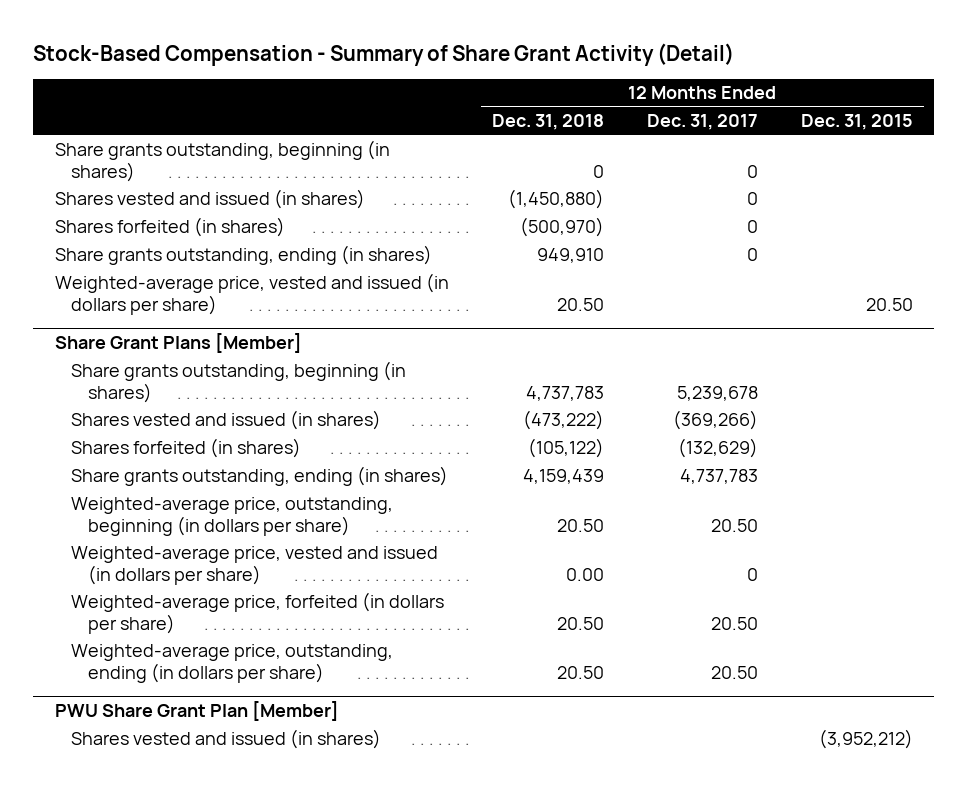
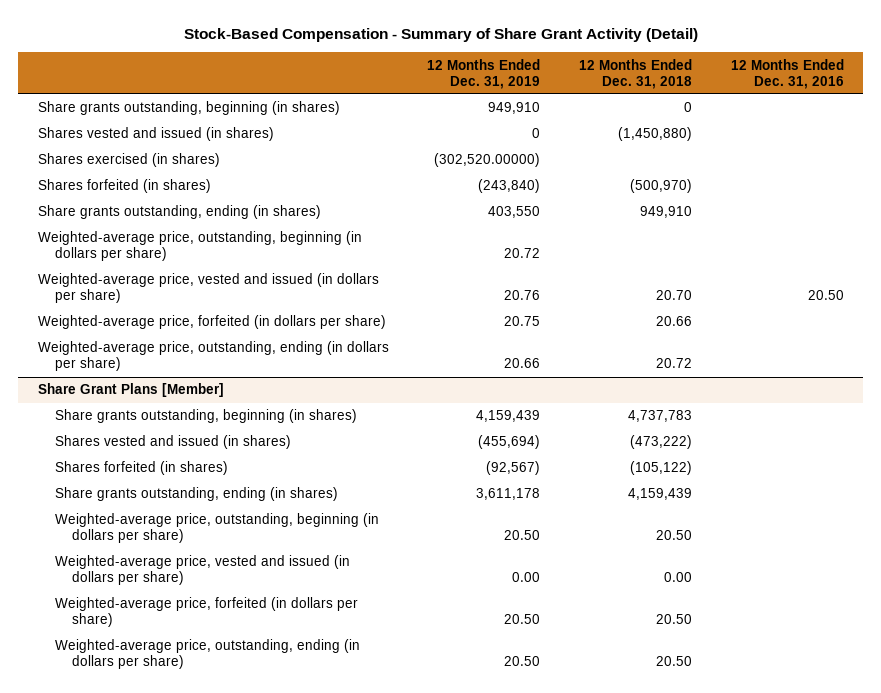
[646,114,758,131] Dec. 31, 2017 -> none
[800,114,913,131] Dec. 31, 2015 -> none
none -> [427,58,541,89] 12 Months Ended Dec. 31, 2019
none -> [730,58,844,89] 12 Months Ended Dec. 31, 2016
none -> [37,153,220,168] Shares exercised (in shares)
none -> [37,231,362,262] Weighted-average price, outstanding, beginning (in dollars per share)
[556,297,604,311] 20.50 -> [656,290,693,301] 20.70
none -> [37,315,386,330] Weighted-average price, forfeited (in dollars per share)
none -> [37,341,389,372] Weighted-average price, outstanding, ending (in dollars per share)
[54,701,339,722] PWU Share Grant Plan [Member] -> none
[71,729,382,750] Shares vested and issued (in shares) -> none

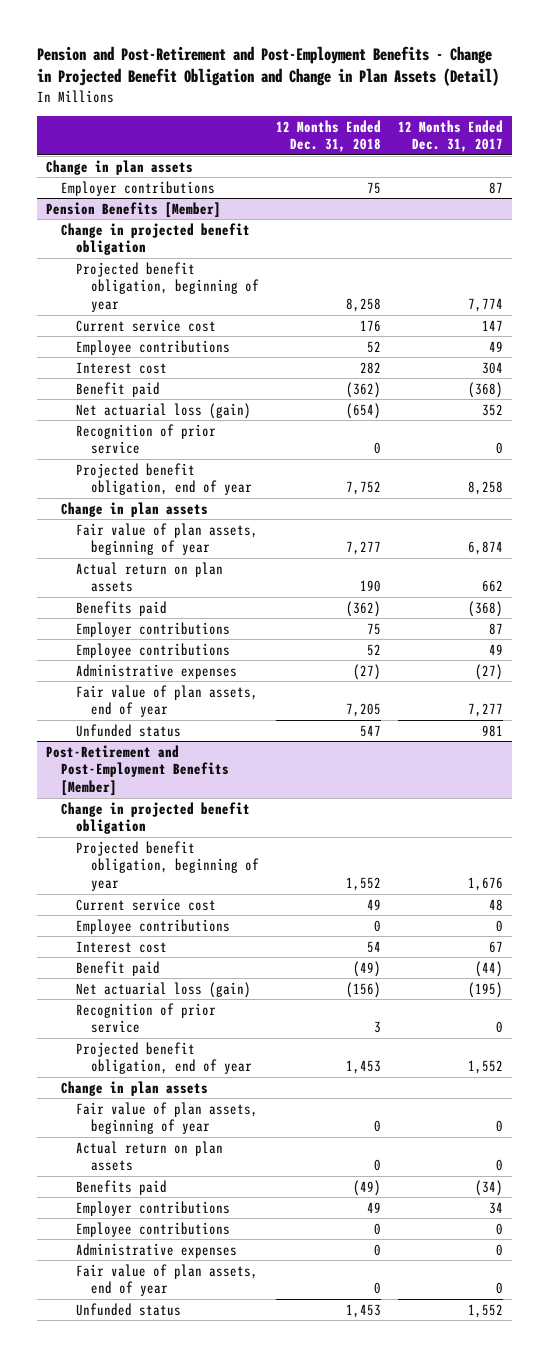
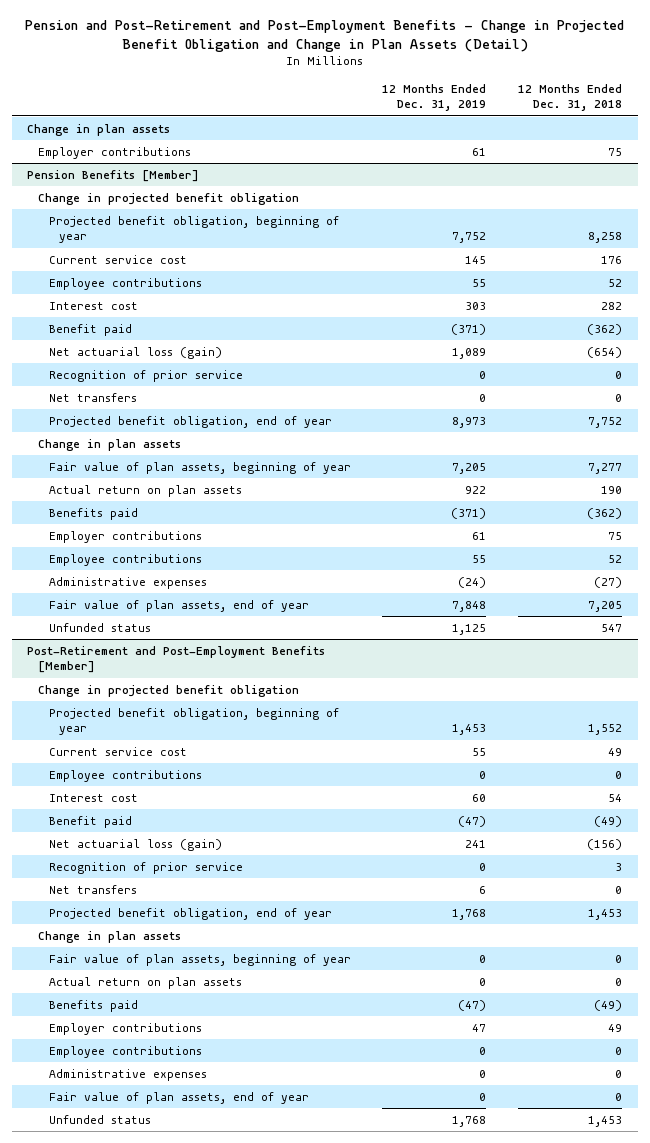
[398,119,504,153] 12 Months Ended Dec. 31, 2017 -> none
none -> [382,83,487,112] 12 Months Ended Dec. 31, 2019
none -> [48,392,137,402] Net transfers
none -> [48,884,137,894] Net transfers

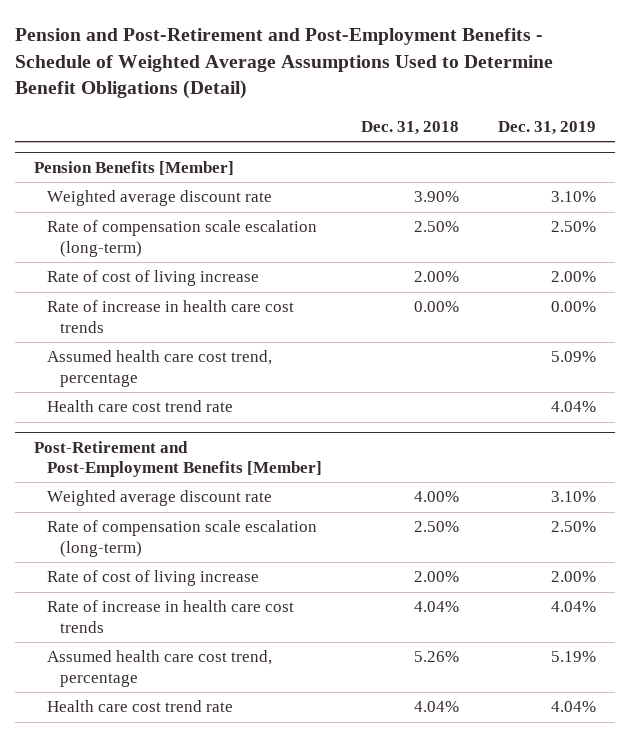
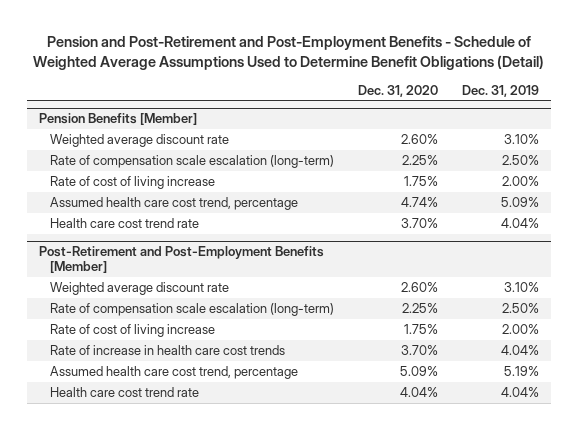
[361,120,460,135] Dec. 31, 2018 -> none
none -> [358,84,439,97] Dec. 31, 2020
[47,300,295,333] Rate of increase in health care cost trends -> none

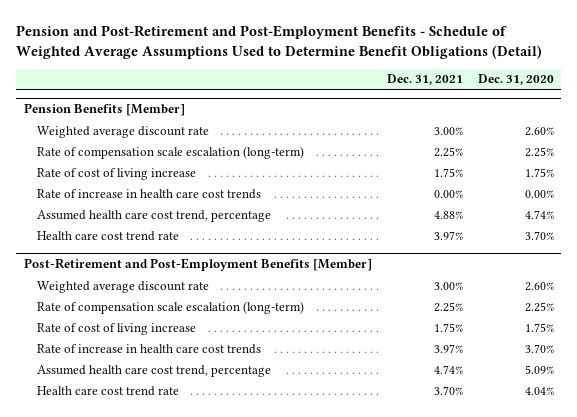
[462,84,540,97] Dec. 31, 2019 -> none
none -> [386,74,463,86] Dec. 31, 2021
none -> [36,188,261,199] Rate of increase in health care cost trends

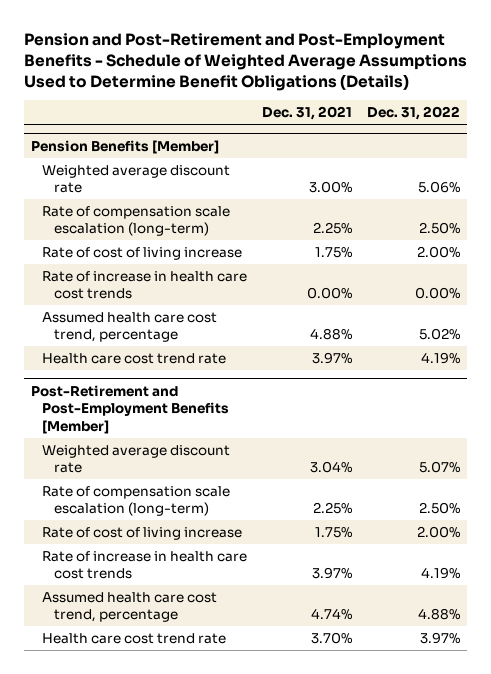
[16,24,543,59] Pension and Post-Retirement and Post-Employment Benefits - Schedule of Weighted Average Assumptions Used to Determine Benefit Obligations (Detail) -> [23,32,467,91] Pension and Post-Retirement and Post-Employment Benefits - Schedule of Weighted Average Assumptions Used to Determine Benefit Obligations (Details)
[477,74,554,86] Dec. 31, 2020 -> none
none -> [366,106,460,121] Dec. 31, 2022
[433,281,463,290] 3.00% -> [310,461,353,474] 3.04%

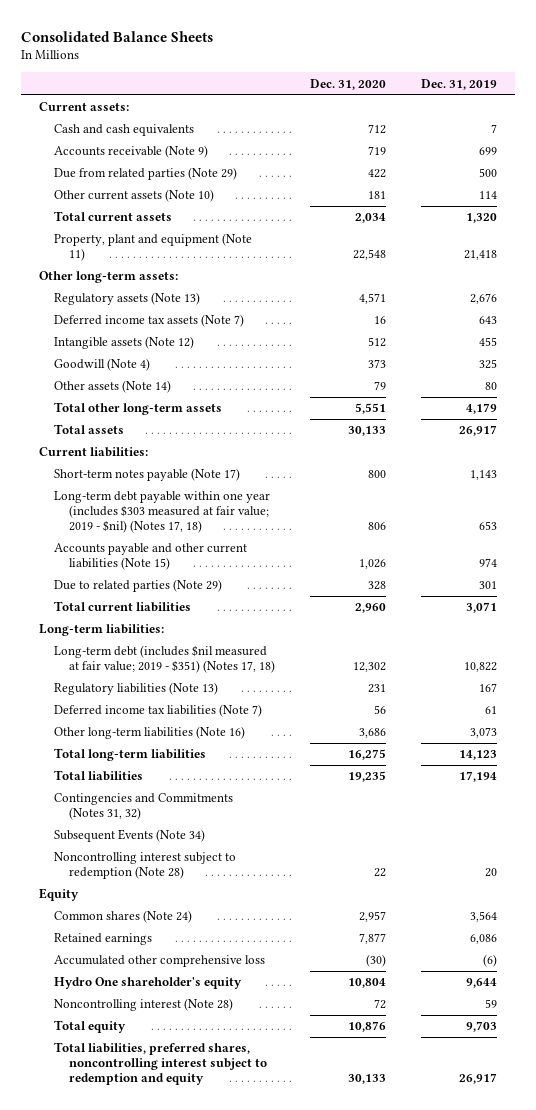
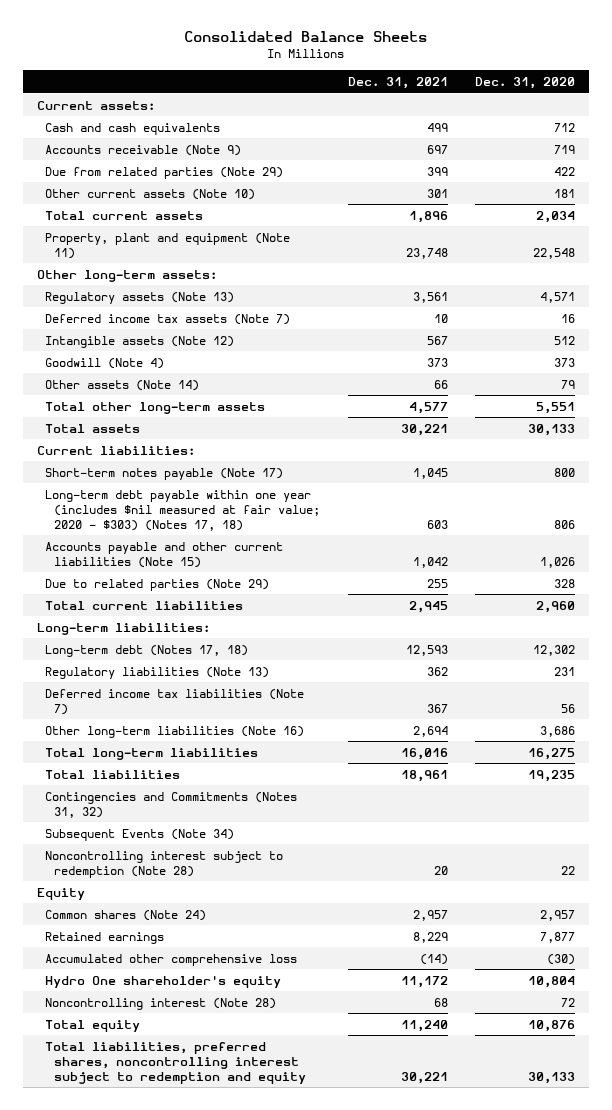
[421,78,498,90] Dec. 31, 2019 -> none
none -> [347,77,448,90] Dec. 31, 2021
[53,491,270,534] Long-term debt payable within one year (includes $303 measured at fair value; 2019 - $nil) (Notes 17, 18) -> [45,489,321,531] Long-term debt payable within one year (includes $nil measured at fair value; 2020 - $303) (Notes 17, 18)
[53,645,275,674] Long-term debt (includes $nil measured at fair value; 2019 - $351) (Notes 17, 18) -> [45,644,249,657] Long-term debt (Notes 17, 18)

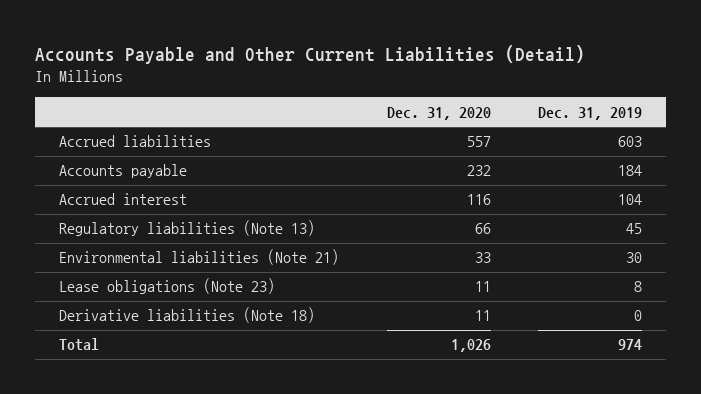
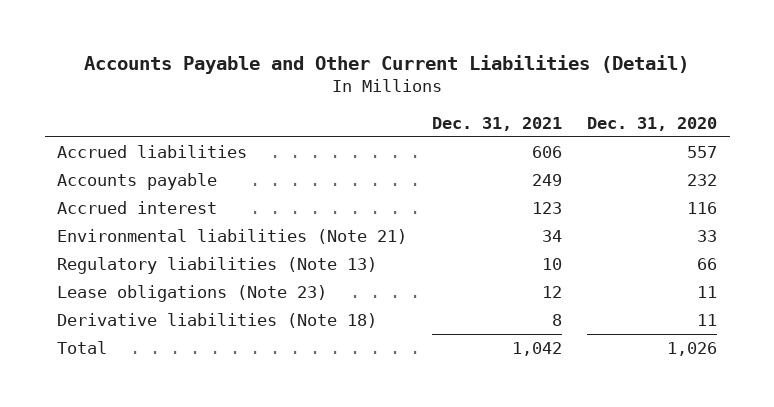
[538,106,643,120] Dec. 31, 2019 -> none
none -> [432,116,563,131] Dec. 31, 2021
[58,220,315,237] Regulatory liabilities (Note 13) -> [57,257,378,275] Regulatory liabilities (Note 13)

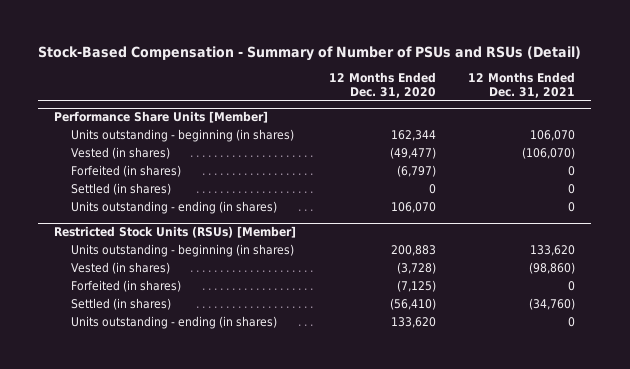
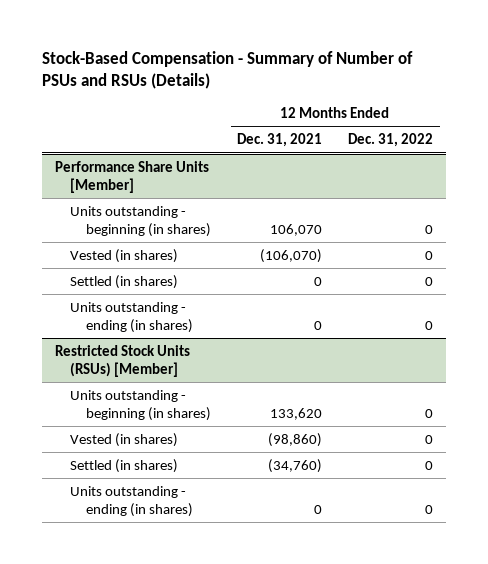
[38,45,582,61] Stock-Based Compensation - Summary of Number of PSUs and RSUs (Detail) -> [41,50,413,90] Stock-Based Compensation - Summary of Number of PSUs and RSUs (Details)
[328,71,436,98] 12 Months Ended Dec. 31, 2020 -> none
none -> [348,133,434,148] Dec. 31, 2022
[71,165,182,178] Forfeited (in shares) -> none
[71,280,182,293] Forfeited (in shares) -> none

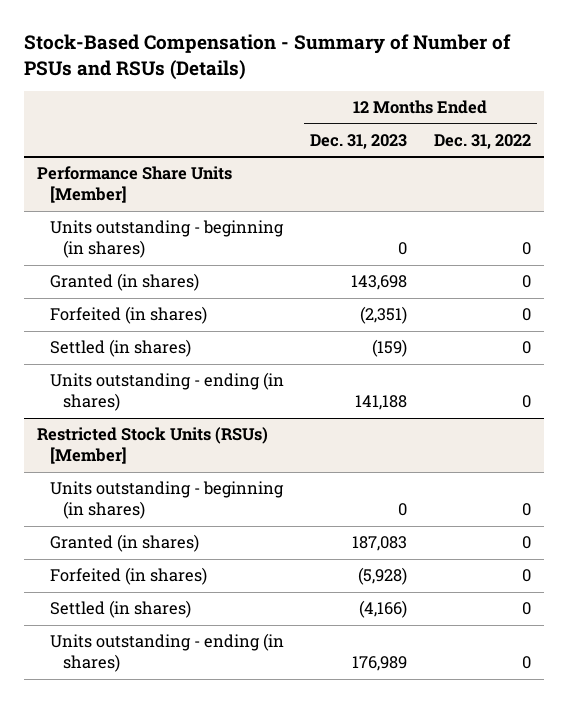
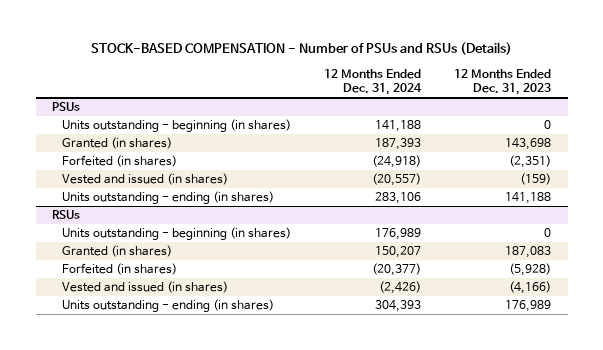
[23,34,511,80] Stock-Based Compensation - Summary of Number of PSUs and RSUs (Details) -> [90,42,512,56] STOCK-BASED COMPENSATION - Number of PSUs and RSUs (Details)
[433,133,531,149] Dec. 31, 2022 -> none
none -> [323,68,422,96] 12 Months Ended Dec. 31, 2024
[36,166,232,204] Performance Share Units [Member] -> [52,102,81,112] PSUs
[49,339,191,358] Settled (in shares) -> [61,173,228,186] Vested and issued (in shares)
[36,427,268,465] Restricted Stock Units (RSUs) [Member] -> [52,210,81,220] RSUs
[49,600,191,619] Settled (in shares) -> [61,281,228,294] Vested and issued (in shares)

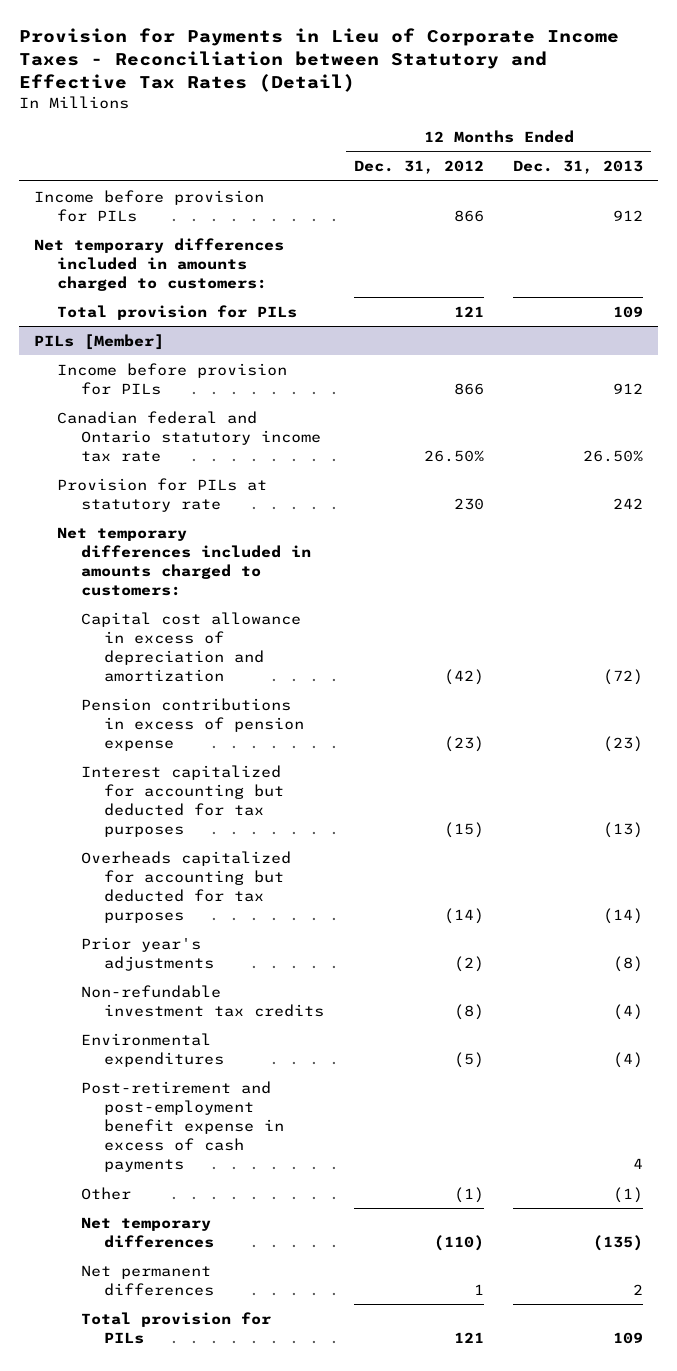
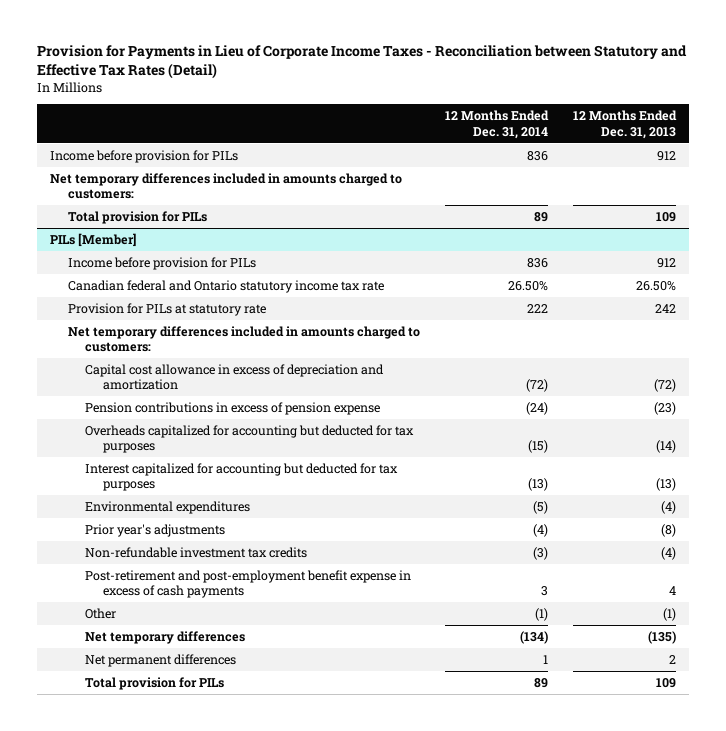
[353,160,484,175] Dec. 31, 2012 -> none
none -> [445,109,550,139] 12 Months Ended Dec. 31, 2014
[80,764,284,838] Interest capitalized for accounting but deducted for tax purposes -> [85,462,399,492] Interest capitalized for accounting but deducted for tax purposes
[80,1032,224,1067] Environmental expenditures -> [85,500,251,514] Environmental expenditures

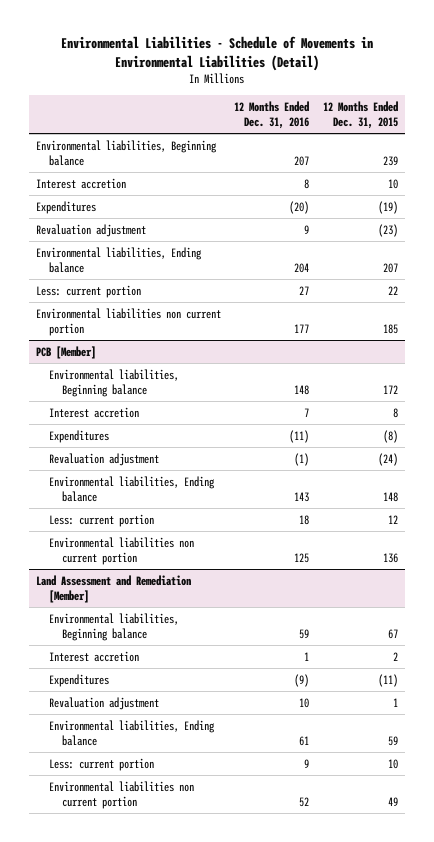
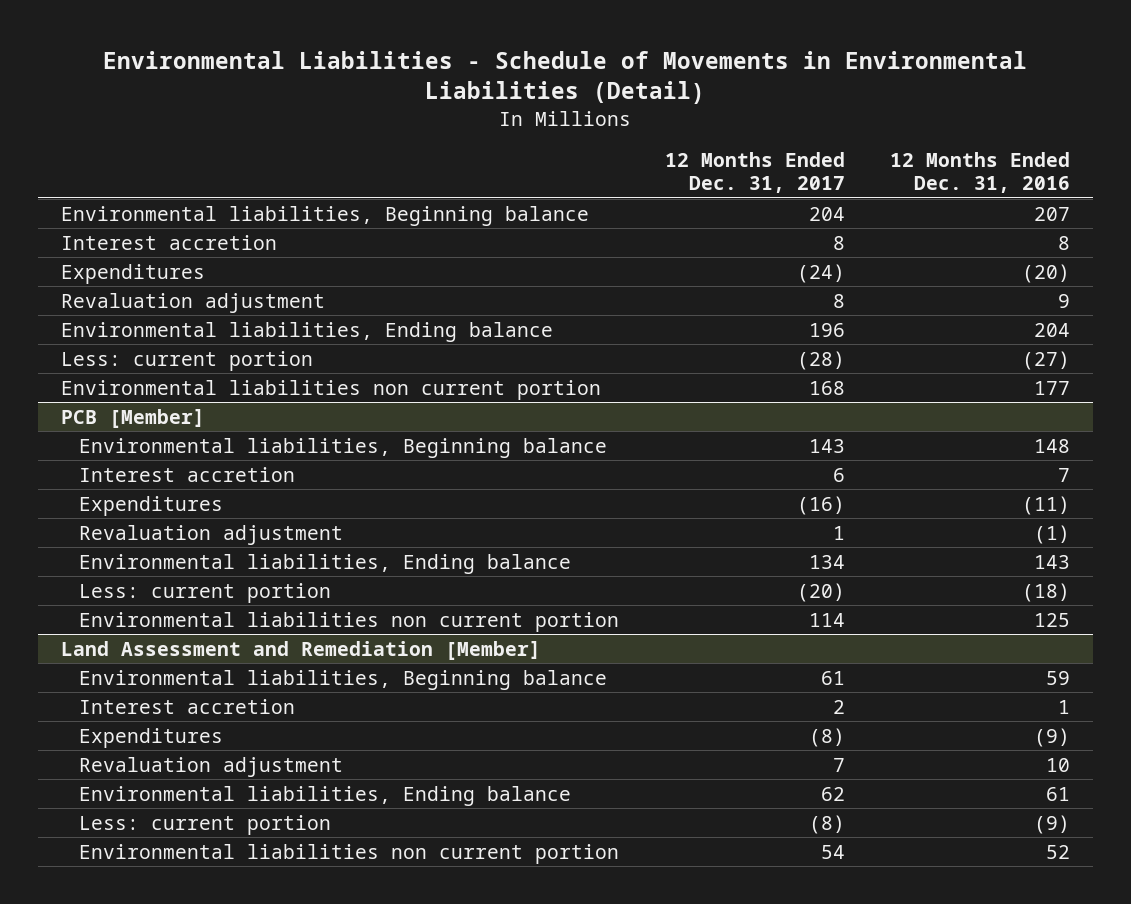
[322,100,398,129] 12 Months Ended Dec. 31, 2015 -> none
none -> [664,151,845,194] 12 Months Ended Dec. 31, 2017
[299,285,310,295] 27 -> [1022,350,1071,370] (27)
[299,514,310,525] 18 -> [1022,582,1071,602] (18)
[304,758,310,768] 9 -> [1034,814,1071,834] (9)

